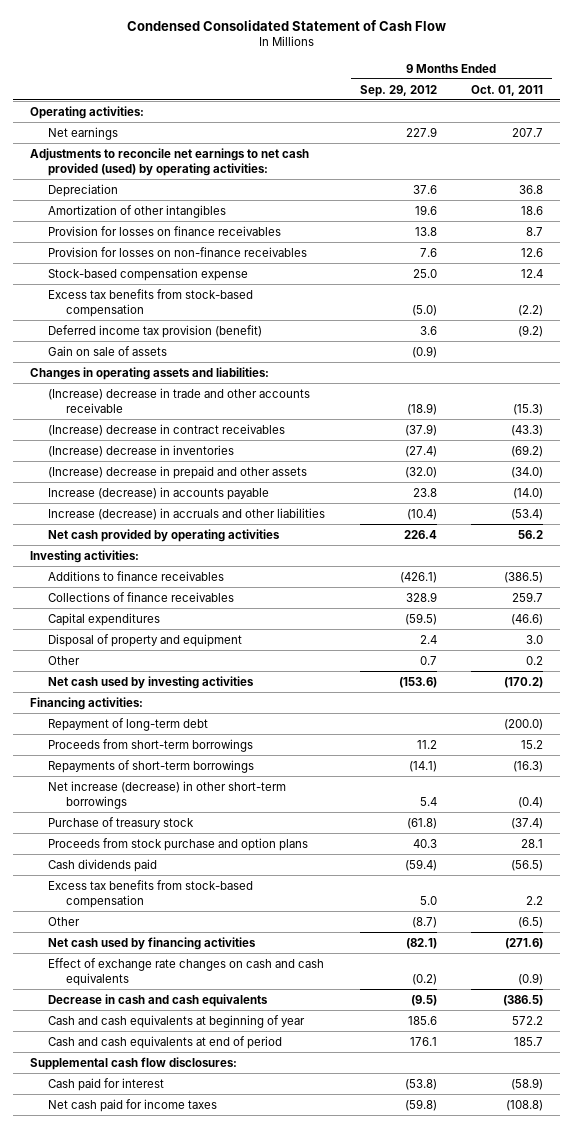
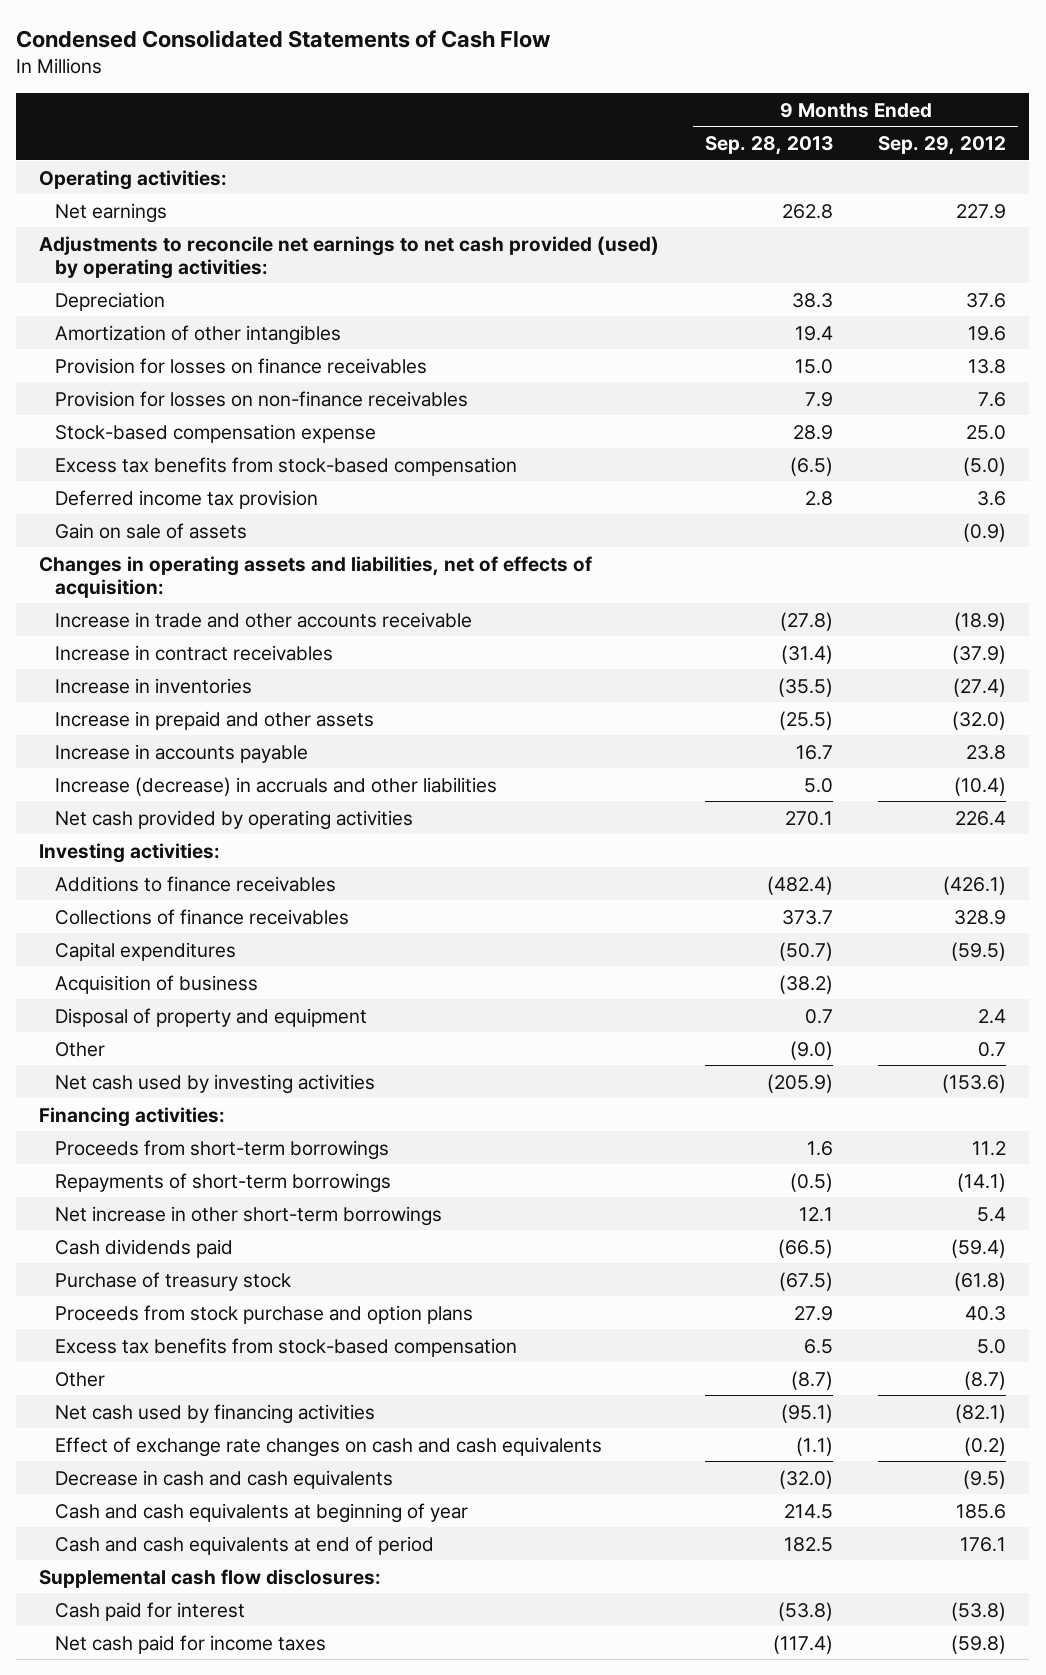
[126,19,446,31] Condensed Consolidated Statement of Cash Flow -> [16,29,552,48] Condensed Consolidated Statements of Cash Flow
[470,84,543,96] Oct. 01, 2011 -> none
none -> [704,135,833,155] Sep. 28, 2013
[48,324,263,338] Deferred income tax provision (benefit) -> [55,489,319,509] Deferred income tax provision
[30,366,270,380] Changes in operating assets and liabilities: -> [39,555,593,598] Changes in operating assets and liabilities, net of effects of acquisition:
[48,387,311,413] (Increase) decrease in trade and other accounts receivable -> [55,611,473,628] Increase in trade and other accounts receivable
[48,423,286,436] (Increase) decrease in contract receivables -> [55,644,334,661] Increase in contract receivables
[48,444,235,457] (Increase) decrease in inventories -> [55,677,253,694] Increase in inventories
[48,465,308,479] (Increase) decrease in prepaid and other assets -> [55,710,375,730] Increase in prepaid and other assets
[48,486,270,500] Increase (decrease) in accounts payable -> [55,743,309,763] Increase in accounts payable
none -> [55,974,259,994] Acquisition of business
[48,717,209,731] Repayment of long-term debt -> none
[48,780,287,809] Net increase (decrease) in other short-term borrowings -> [55,1205,443,1226] Net increase in other short-term borrowings
[48,858,158,872] Cash dividends paid -> [55,1238,234,1258] Cash dividends paid

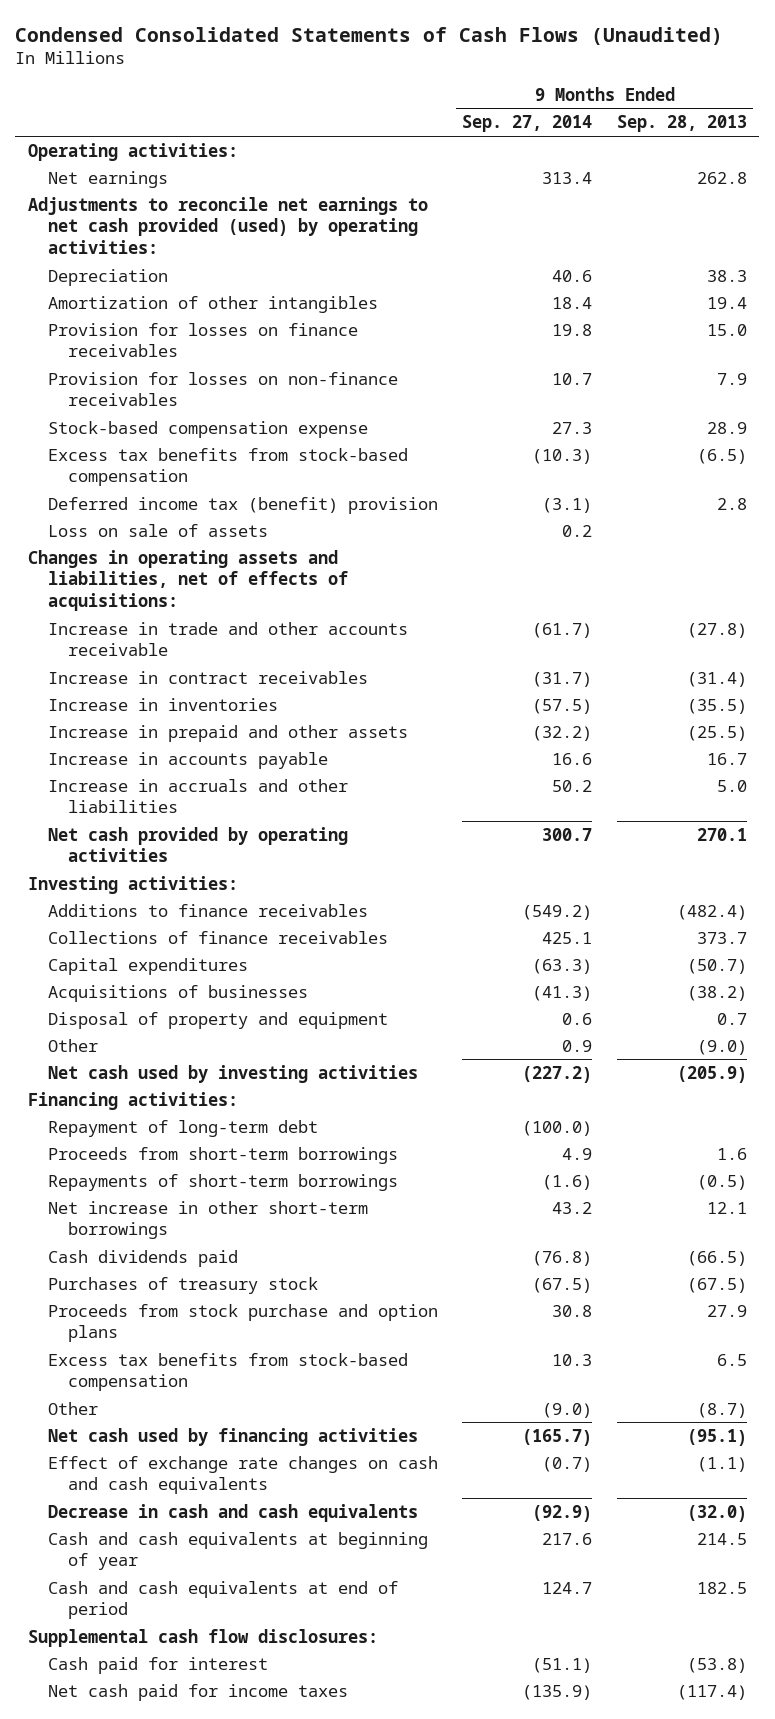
[16,29,552,48] Condensed Consolidated Statements of Cash Flow -> [15,26,724,45] Condensed Consolidated Statements of Cash Flows (Unaudited)
[878,135,1007,155] Sep. 29, 2012 -> none
none -> [462,115,593,133] Sep. 27, 2014
[55,489,319,509] Deferred income tax provision -> [47,496,438,514] Deferred income tax (benefit) provision
[55,522,248,539] Gain on sale of assets -> [47,523,268,537] Loss on sale of assets
[39,555,593,598] Changes in operating assets and liabilities, net of effects of acquisition: -> [27,549,348,612] Changes in operating assets and liabilities, net of effects of acquisitions:
[55,776,498,796] Increase (decrease) in accruals and other liabilities -> [47,778,348,814] Increase in accruals and other liabilities
[55,974,259,994] Acquisition of business -> [47,984,308,1002] Acquisitions of businesses
none -> [47,1119,318,1137] Repayment of long-term debt
[55,1271,292,1291] Purchase of treasury stock -> [47,1276,318,1294] Purchases of treasury stock

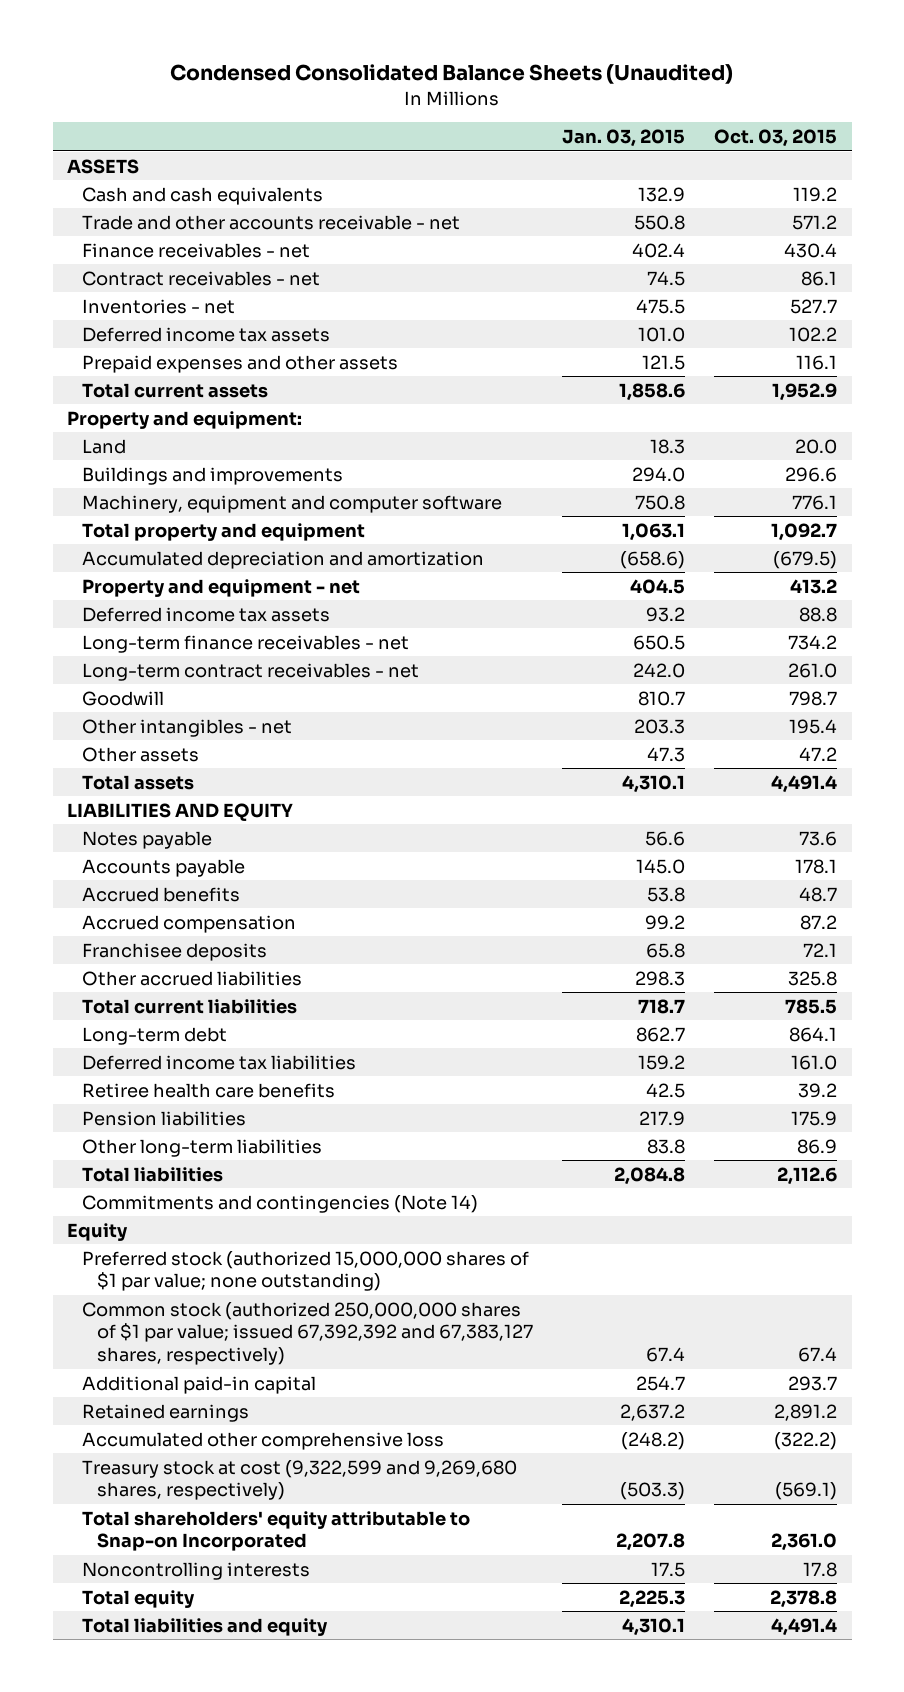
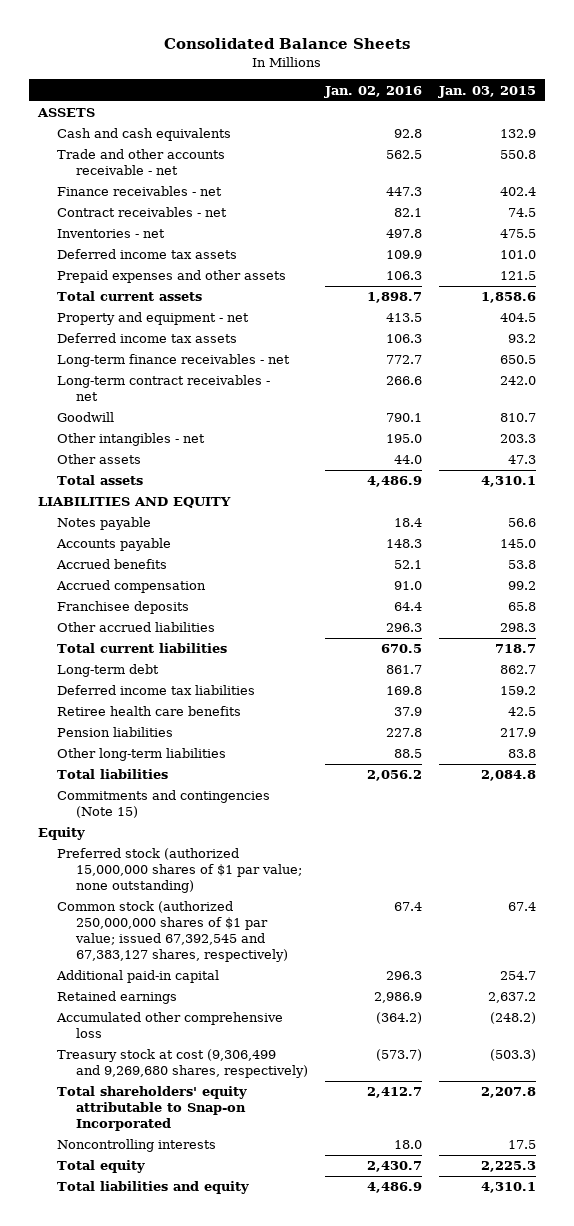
[170,64,734,85] Condensed Consolidated Balance Sheets (Unaudited) -> [164,38,411,50] Consolidated Balance Sheets
[714,129,838,148] Oct. 03, 2015 -> none
none -> [324,85,423,98] Jan. 02, 2016
[67,410,303,429] Property and equipment: -> none
[82,438,127,454] Land -> none
[82,466,344,485] Buildings and improvements -> none
[82,494,503,513] Machinery, equipment and computer software -> none
[82,522,366,541] Total property and equipment -> none
[82,550,485,569] Accumulated depreciation and amortization -> none
[82,1194,479,1213] Commitments and contingencies (Note 14) -> [57,790,271,819] Commitments and contingencies (Note 15)
[82,1301,533,1366] Common stock (authorized 250,000,000 shares of $1 par value; issued 67,392,392 and 67,383,127 shares, respectively) -> [57,901,289,963] Common stock (authorized 250,000,000 shares of $1 par value; issued 67,392,545 and 67,383,127 shares, respectively)
[82,1459,518,1501] Treasury stock at cost (9,322,599 and 9,269,680 shares, respectively) -> [57,1049,309,1079] Treasury stock at cost (9,306,499 and 9,269,680 shares, respectively)

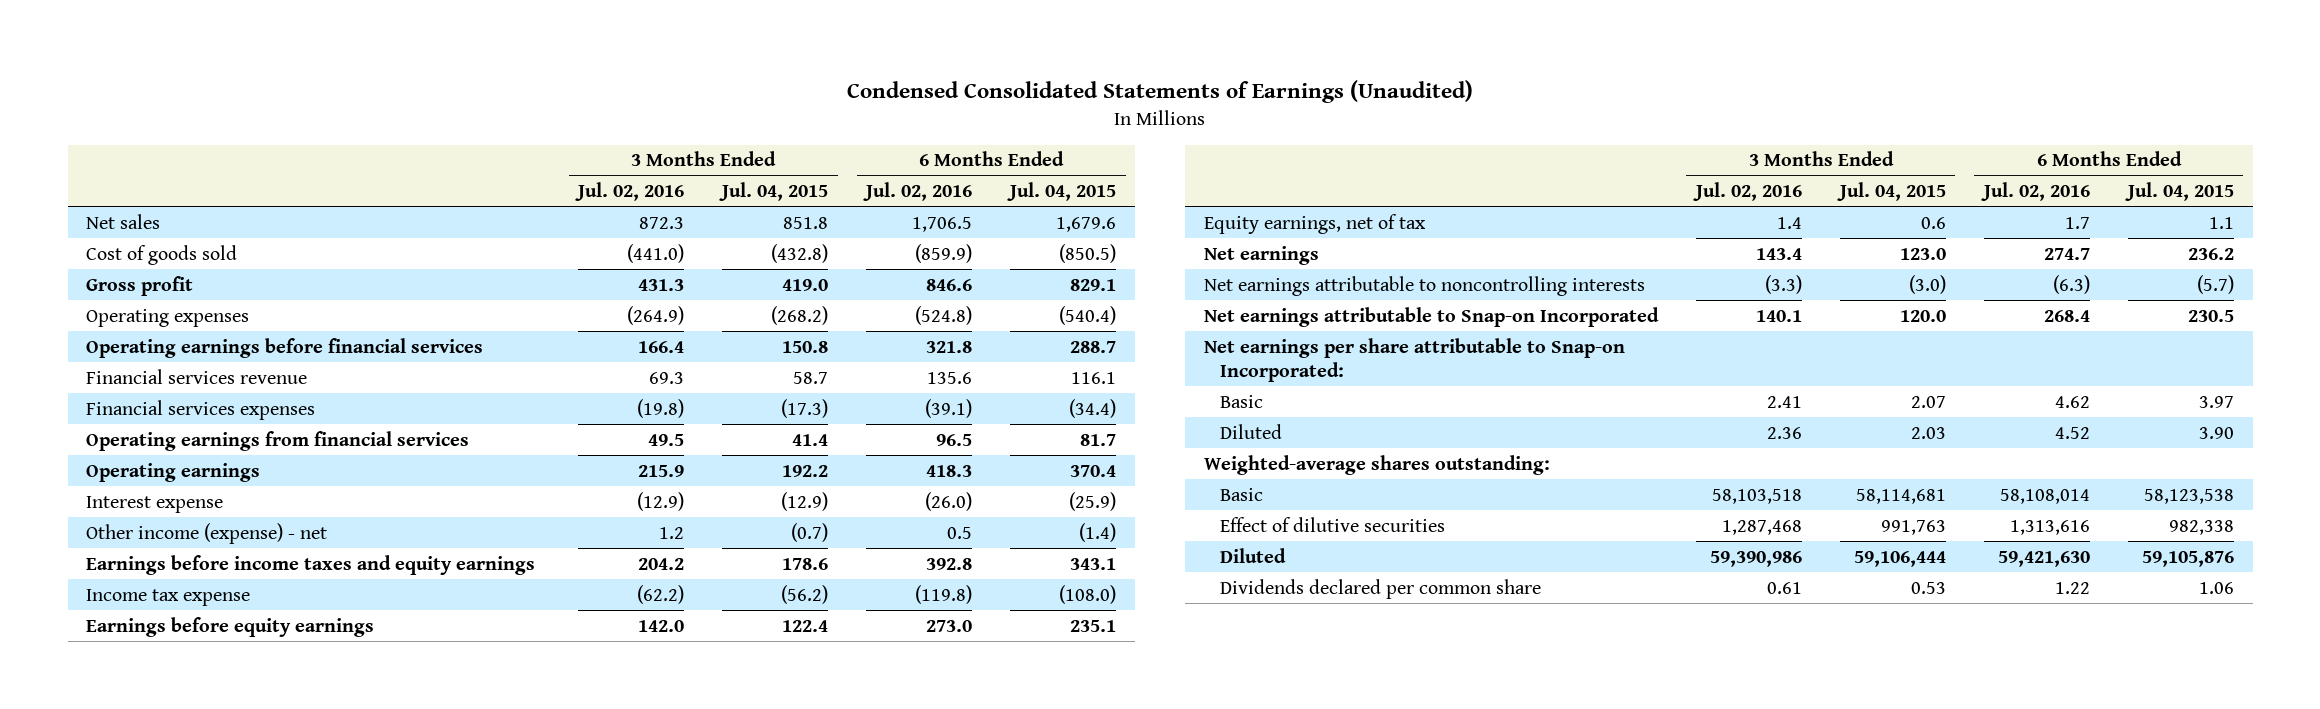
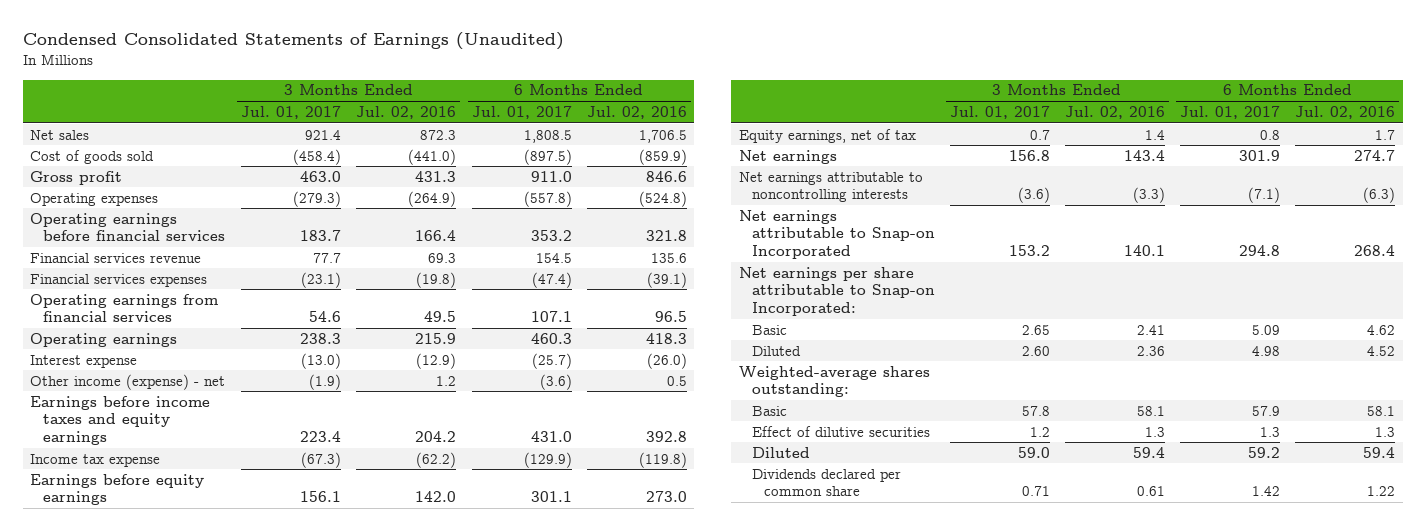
[719,182,829,202] Jul. 04, 2015 -> none
[1007,182,1117,202] Jul. 04, 2015 -> none
none -> [241,105,342,119] Jul. 01, 2017
none -> [471,105,572,119] Jul. 01, 2017
[1711,488,1802,504] 58,103,518 -> [1136,405,1165,416] 58.1
[1999,488,2090,504] 58,108,014 -> [1367,405,1396,416] 58.1
[1721,519,1802,535] 1,287,468 -> [1144,426,1165,437] 1.3
[2009,519,2090,535] 1,313,616 -> [1375,426,1396,437] 1.3
[1709,550,1802,567] 59,390,986 -> [1132,446,1165,458] 59.4
[1997,550,2090,567] 59,421,630 -> [1363,446,1396,458] 59.4

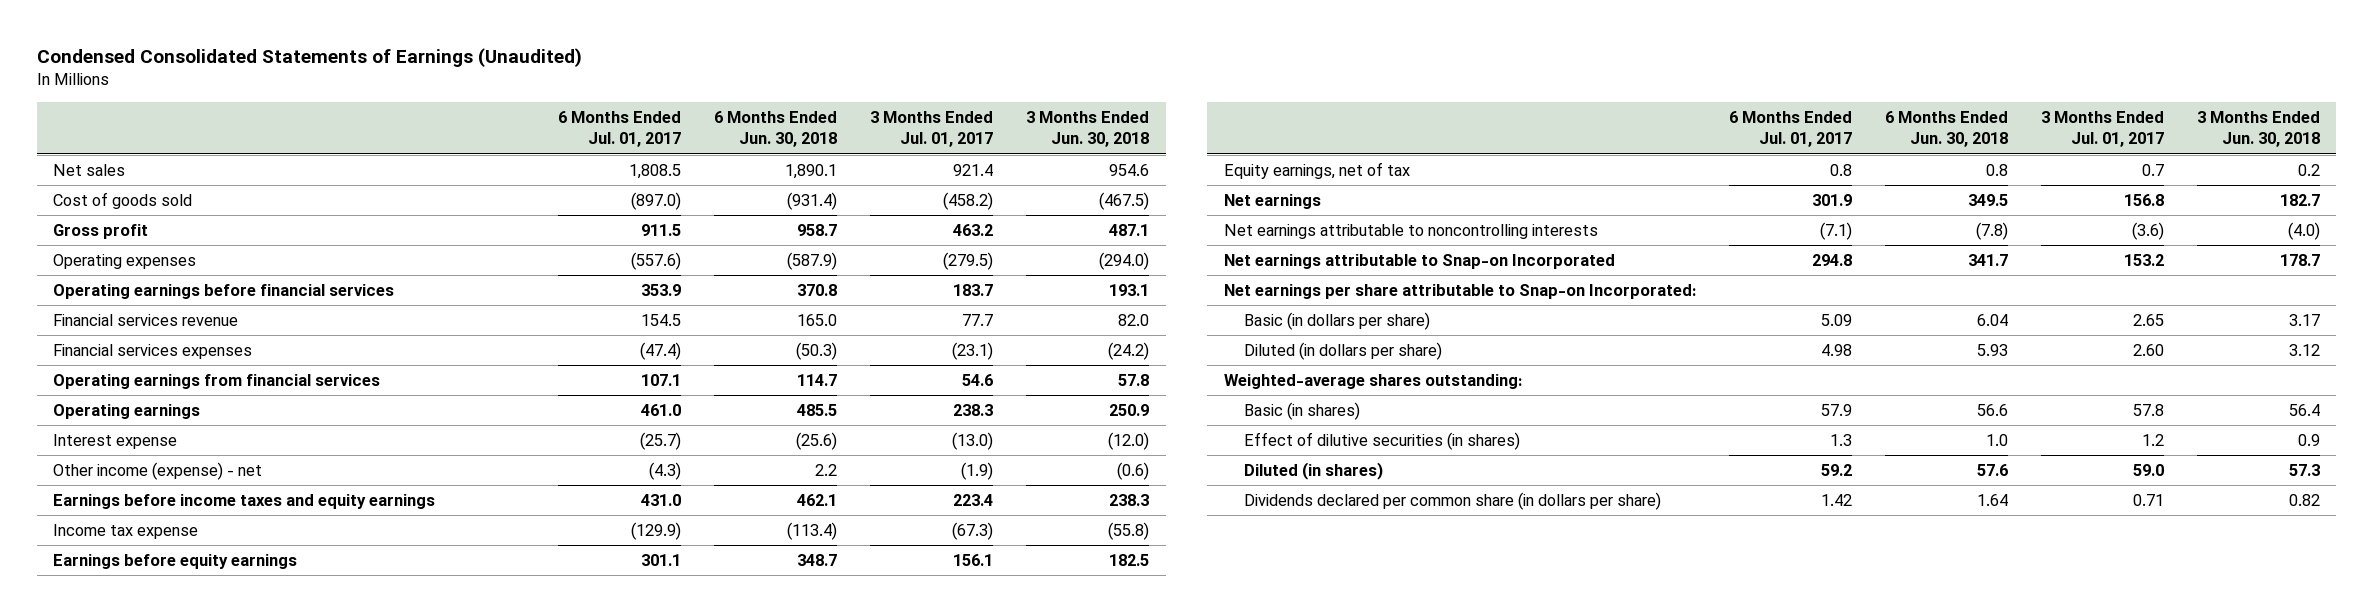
[356,105,457,119] Jul. 02, 2016 -> none
[586,105,687,119] Jul. 02, 2016 -> none
none -> [714,110,838,148] 6 Months Ended Jun. 30, 2018
none -> [1026,110,1150,148] 3 Months Ended Jun. 30, 2018
[293,148,342,165] (458.4) -> [943,191,994,210] (458.2)
[523,148,572,165] (897.5) -> [631,191,682,210] (897.0)
[300,170,342,182] 463.0 -> [953,223,994,236] 463.2
[530,170,572,182] 911.0 -> [641,223,682,236] 911.5
[293,190,342,207] (279.3) -> [943,251,994,270] (279.5)
[523,190,572,207] (557.8) -> [631,251,682,270] (557.6)
[530,230,572,242] 353.2 -> [641,283,682,296] 353.9
[530,332,572,344] 460.3 -> [641,403,682,416] 461.0
[539,373,572,390] (3.6) -> [649,461,682,480] (4.3)
[751,324,787,335] Basic -> [1244,311,1431,330] Basic (in dollars per share)
[751,345,801,356] Diluted -> [1244,341,1443,360] Diluted (in dollars per share)
[751,405,787,416] Basic -> [1244,401,1361,420] Basic (in shares)
[751,425,930,437] Effect of dilutive securities -> [1244,431,1521,450] Effect of dilutive securities (in shares)
[751,446,810,458] Diluted -> [1244,461,1384,480] Diluted (in shares)
[751,468,901,497] Dividends declared per common share -> [1244,491,1662,510] Dividends declared per common share (in dollars per share)

